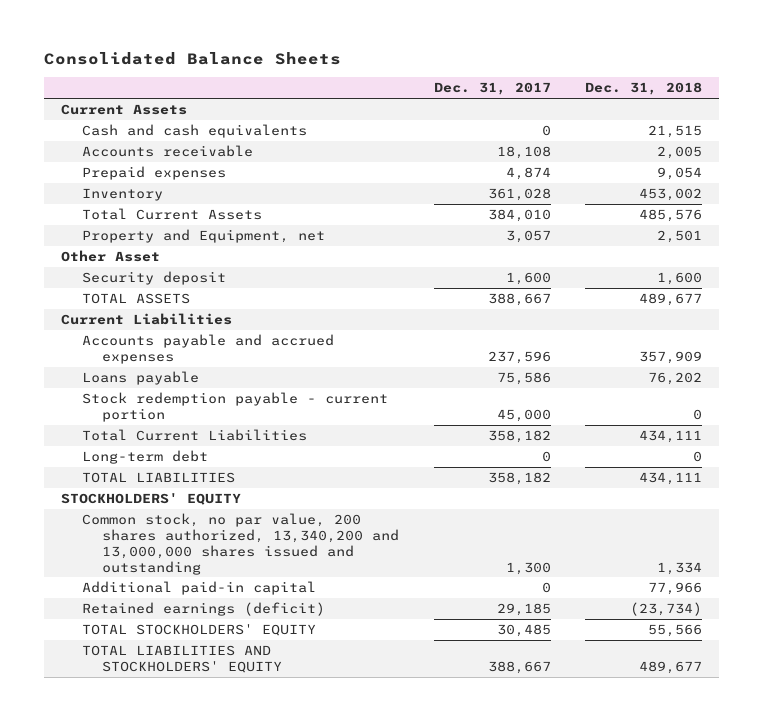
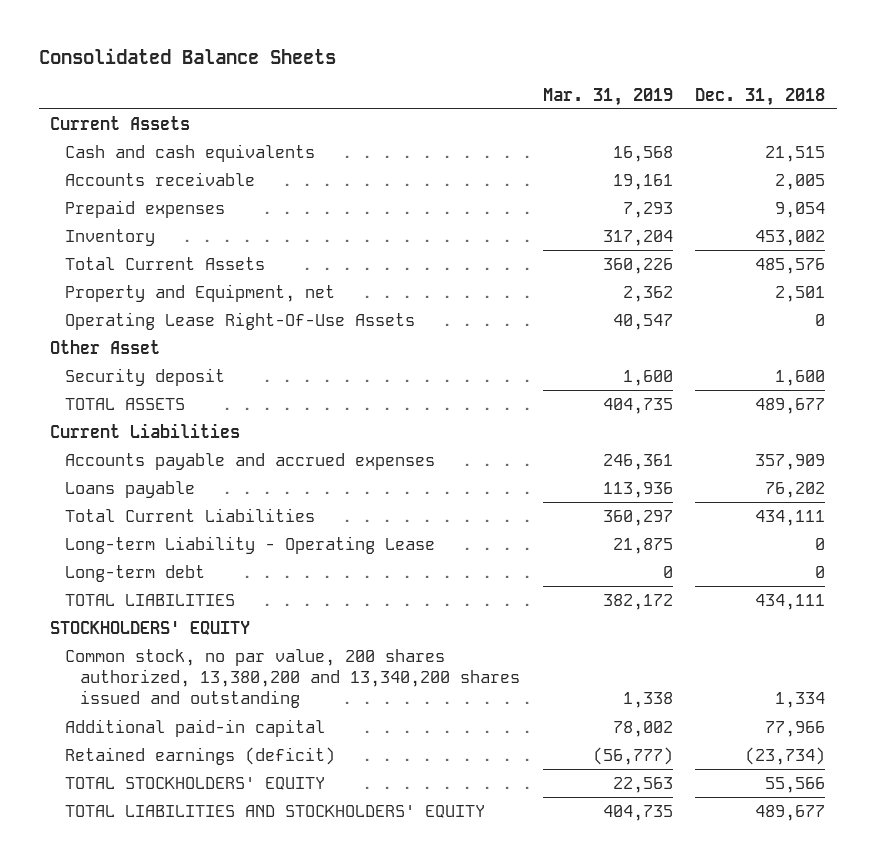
[433,82,551,96] Dec. 31, 2017 -> none
none -> [542,87,673,106] Mar. 31, 2019
none -> [65,311,416,330] Operating Lease Right-Of-Use Assets
[81,392,388,422] Stock redemption payable - current portion -> none
none -> [65,535,436,554] Long-term Liability - Operating Lease
[81,513,400,575] Common stock, no par value, 200 shares authorized, 13,340,200 and 13,000,000 shares issued and outstanding -> [65,648,521,709] Common stock, no par value, 200 shares authorized, 13,380,200 and 13,340,200 shares issued and outstanding

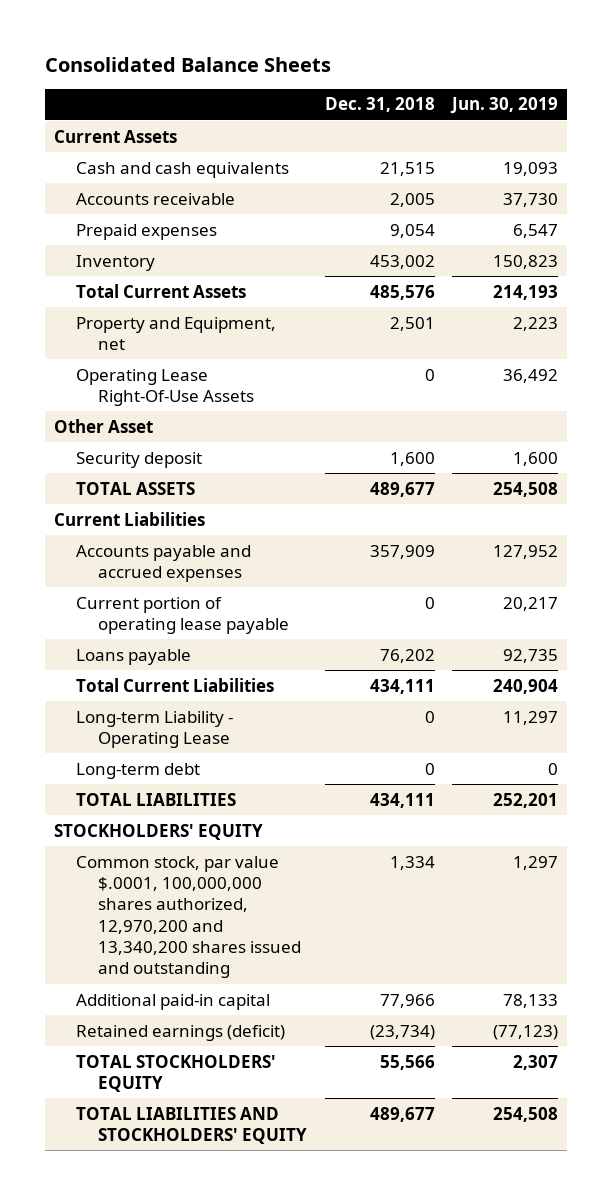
[542,87,673,106] Mar. 31, 2019 -> none
none -> [450,97,559,115] Jun. 30, 2019
none -> [75,596,290,635] Current portion of operating lease payable
[65,648,521,709] Common stock, no par value, 200 shares authorized, 13,380,200 and 13,340,200 shares issued and outstanding -> [75,855,302,979] Common stock, par value $.0001, 100,000,000 shares authorized, 12,970,200 and 13,340,200 shares issued and outstanding

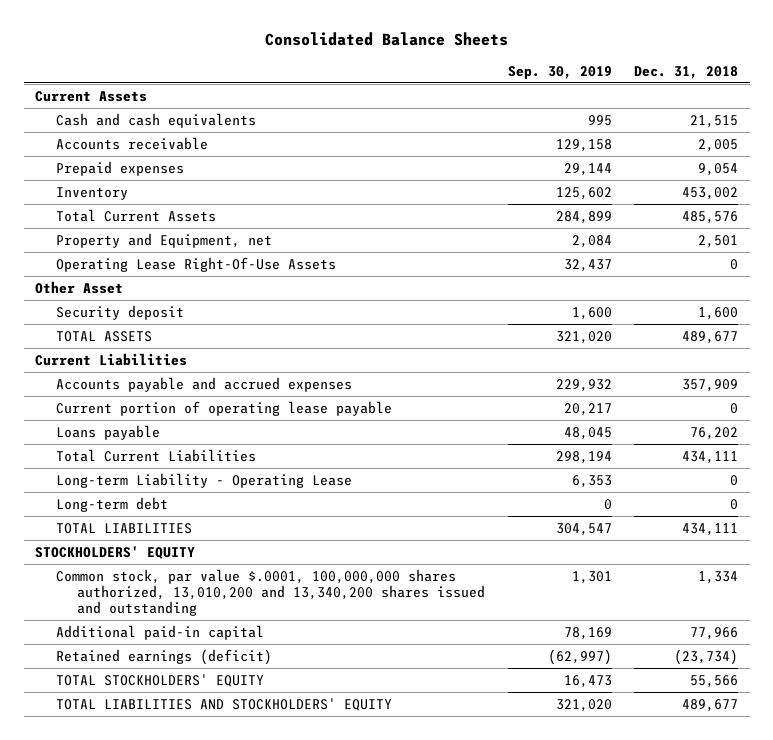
[450,97,559,115] Jun. 30, 2019 -> none
none -> [507,65,612,79] Sep. 30, 2019
[75,855,302,979] Common stock, par value $.0001, 100,000,000 shares authorized, 12,970,200 and 13,340,200 shares issued and outstanding -> [55,568,485,617] Common stock, par value $.0001, 100,000,000 shares authorized, 13,010,200 and 13,340,200 shares issued and outstanding

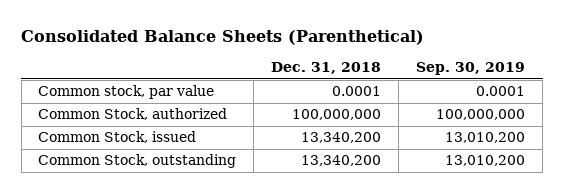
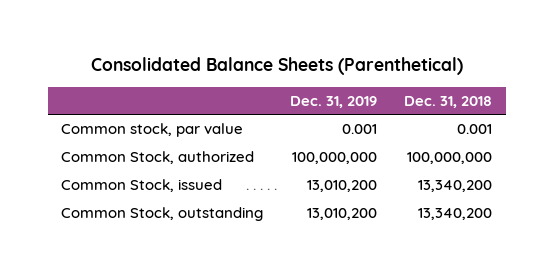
[416,62,526,76] Sep. 30, 2019 -> none
none -> [290,95,378,108] Dec. 31, 2019
[332,86,382,97] 0.0001 -> [457,124,493,135] 0.001

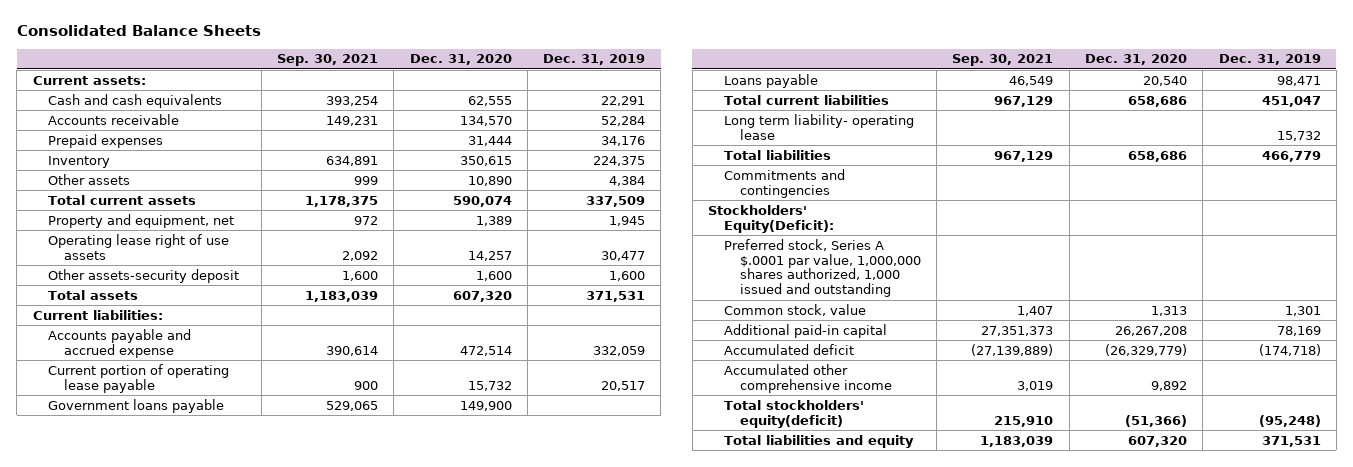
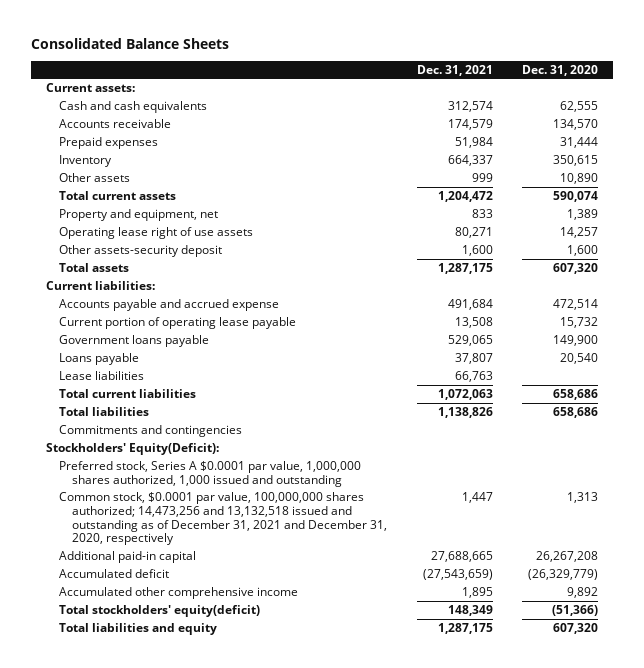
[276,54,378,67] Sep. 30, 2021 -> none
[543,54,646,66] Dec. 31, 2019 -> none
none -> [416,64,493,76] Dec. 31, 2021
none -> [58,370,144,380] Lease liabilities
[723,113,914,140] Long term liability- operating lease -> none
[723,238,921,298] Preferred stock, Series A $.0001 par value, 1,000,000 shares authorized, 1,000 issued and outstanding -> [58,460,361,487] Preferred stock, Series A $0.0001 par value, 1,000,000 shares authorized, 1,000 issued and outstanding
[723,303,866,316] Common stock, value -> [58,491,387,546] Common stock, $0.0001 par value, 100,000,000 shares authorized; 14,473,256 and 13,132,518 issued and outstanding as of December 31, 2021 and December 31, 2020, respectively

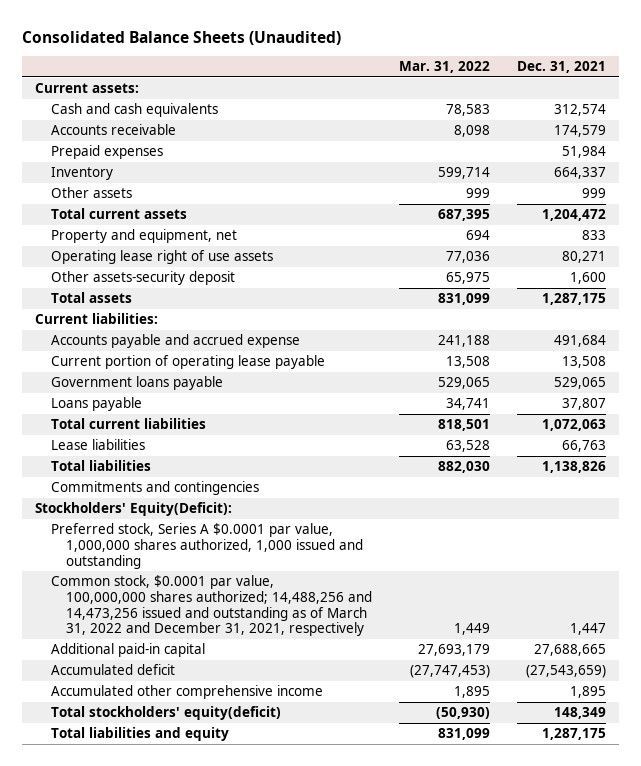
[30,38,229,50] Consolidated Balance Sheets -> [22,30,342,45] Consolidated Balance Sheets (Unaudited)
[522,64,599,76] Dec. 31, 2020 -> none
none -> [398,61,490,74] Mar. 31, 2022
[58,370,144,380] Lease liabilities -> [50,439,145,451] Lease liabilities
[58,491,387,546] Common stock, $0.0001 par value, 100,000,000 shares authorized; 14,473,256 and 13,132,518 issued and outstanding as of December 31, 2021 and December 31, 2020, respectively -> [50,575,372,637] Common stock, $0.0001 par value, 100,000,000 shares authorized; 14,488,256 and 14,473,256 issued and outstanding as of March 31, 2022 and December 31, 2021, respectively

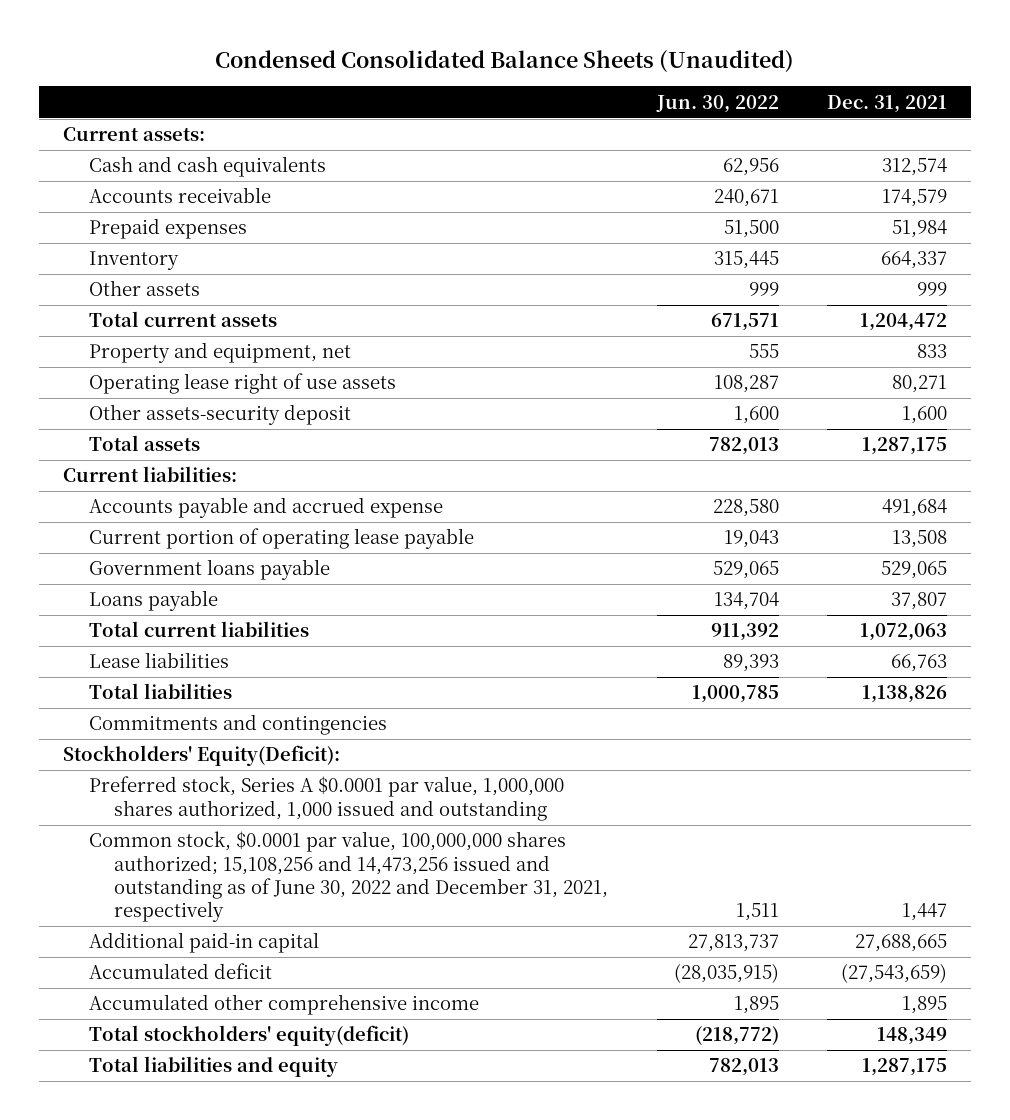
[22,30,342,45] Consolidated Balance Sheets (Unaudited) -> [215,49,795,73] Condensed Consolidated Balance Sheets (Unaudited)
[398,61,490,74] Mar. 31, 2022 -> none
none -> [655,94,779,113] Jun. 30, 2022
[50,575,372,637] Common stock, $0.0001 par value, 100,000,000 shares authorized; 14,488,256 and 14,473,256 issued and outstanding as of March 31, 2022 and December 31, 2021, respectively -> [88,831,609,922] Common stock, $0.0001 par value, 100,000,000 shares authorized; 15,108,256 and 14,473,256 issued and outstanding as of June 30, 2022 and December 31, 2021, respectively

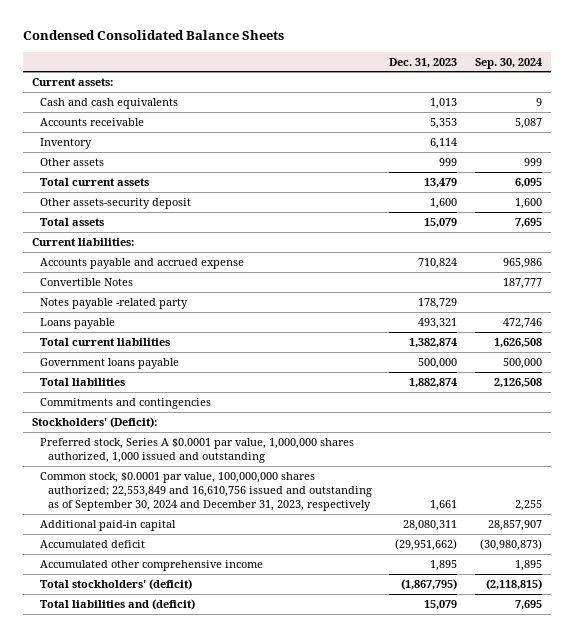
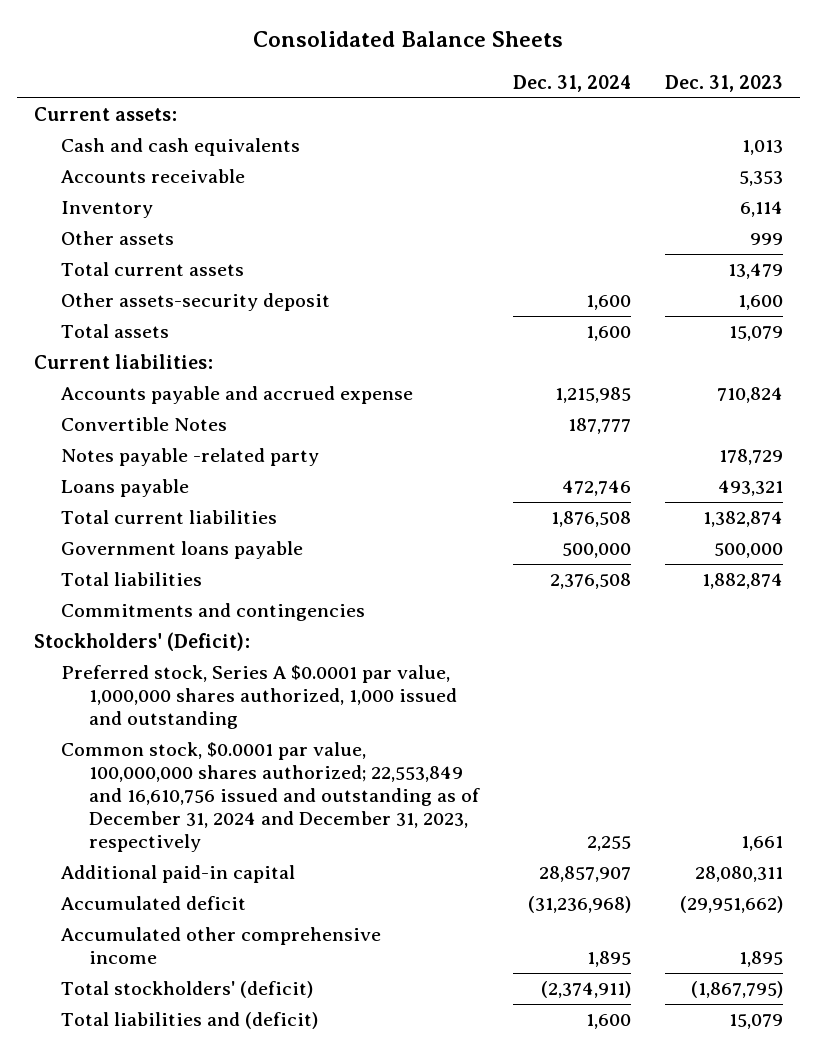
[22,30,284,41] Condensed Consolidated Balance Sheets -> [253,31,564,48] Consolidated Balance Sheets
[474,57,542,69] Sep. 30, 2024 -> none
none -> [512,74,631,92] Dec. 31, 2024
[39,471,372,511] Common stock, $0.0001 par value, 100,000,000 shares authorized; 22,553,849 and 16,610,756 issued and outstanding as of September 30, 2024 and December 31, 2023, respectively -> [61,742,480,852] Common stock, $0.0001 par value, 100,000,000 shares authorized; 22,553,849 and 16,610,756 issued and outstanding as of December 31, 2024 and December 31, 2023, respectively

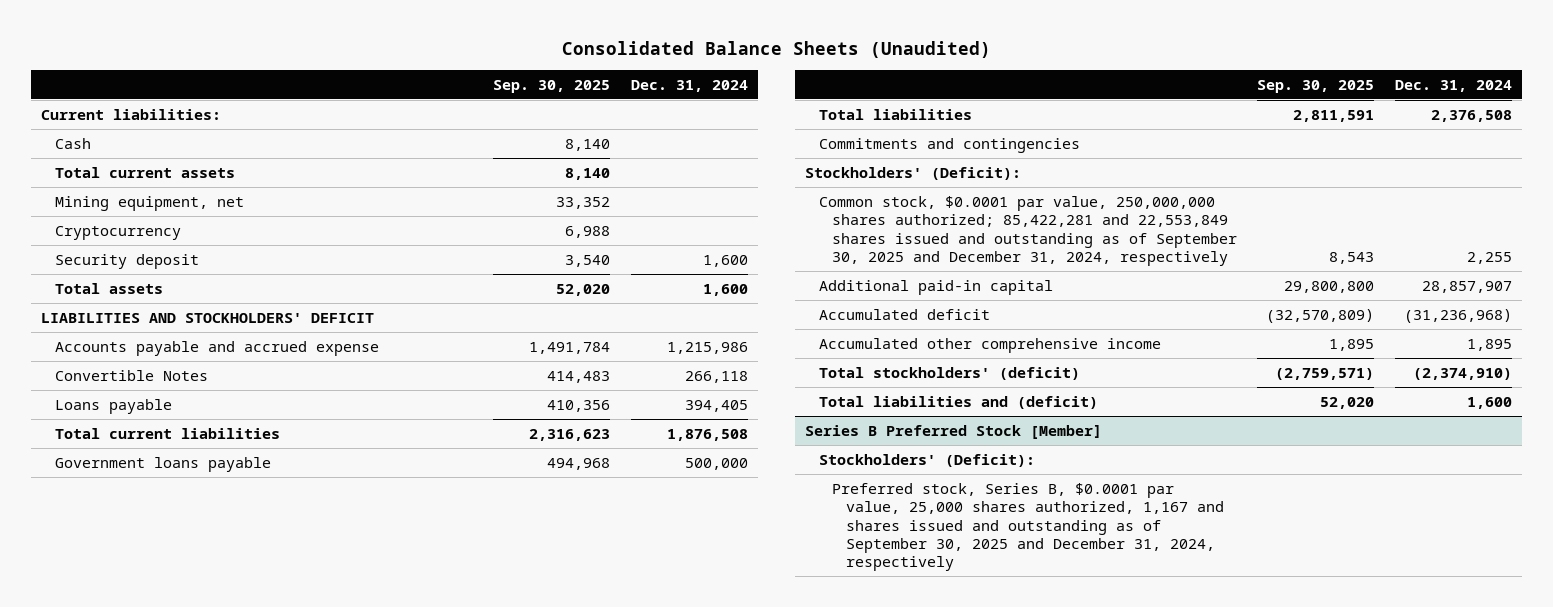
[253,31,564,48] Consolidated Balance Sheets -> [561,40,991,58] Consolidated Balance Sheets (Unaudited)
[664,74,783,92] Dec. 31, 2023 -> none
none -> [493,79,611,93] Sep. 30, 2025
[33,107,177,122] Current assets: -> none
[61,138,301,157] Cash and cash equivalents -> none
[61,169,246,184] Accounts receivable -> none
[61,201,154,219] Inventory -> none
[61,231,175,246] Other assets -> none
[33,354,213,370] Current liabilities: -> [41,108,222,120] Current liabilities:
none -> [54,137,91,149] Cash
none -> [54,195,244,211] Mining equipment, net
none -> [54,225,181,240] Cryptocurrency
[61,293,331,312] Other assets-security deposit -> [54,253,199,269] Security deposit
[61,448,320,467] Notes payable -related party -> none
none -> [41,312,375,323] LIABILITIES AND STOCKHOLDERS' DEFICIT
[554,387,631,404] 1,215,985 -> [666,341,748,354] 1,215,986
[567,418,631,435] 187,777 -> [684,370,748,383] 266,118
[561,480,631,497] 472,746 -> [684,399,748,412] 394,405
[61,665,457,730] Preferred stock, Series A $0.0001 par value, 1,000,000 shares authorized, 1,000 issued and outstanding -> none
[61,742,480,852] Common stock, $0.0001 par value, 100,000,000 shares authorized; 22,553,849 and 16,610,756 issued and outstanding as of December 31, 2024 and December 31, 2023, respectively -> [818,195,1238,267] Common stock, $0.0001 par value, 250,000,000 shares authorized; 85,422,281 and 22,553,849 shares issued and outstanding as of September 30, 2025 and December 31, 2024, respectively
[540,981,631,999] (2,374,911) -> [1412,367,1512,380] (2,374,910)
none -> [805,424,1103,439] Series B Preferred Stock [Member]
none -> [818,453,1035,467] Stockholders' (Deficit):
none -> [832,482,1224,572] Preferred stock, Series B, $0.0001 par value, 25,000 shares authorized, 1,167 and shares issued and outstanding as of September 30, 2025 and December 31, 2024, respectively

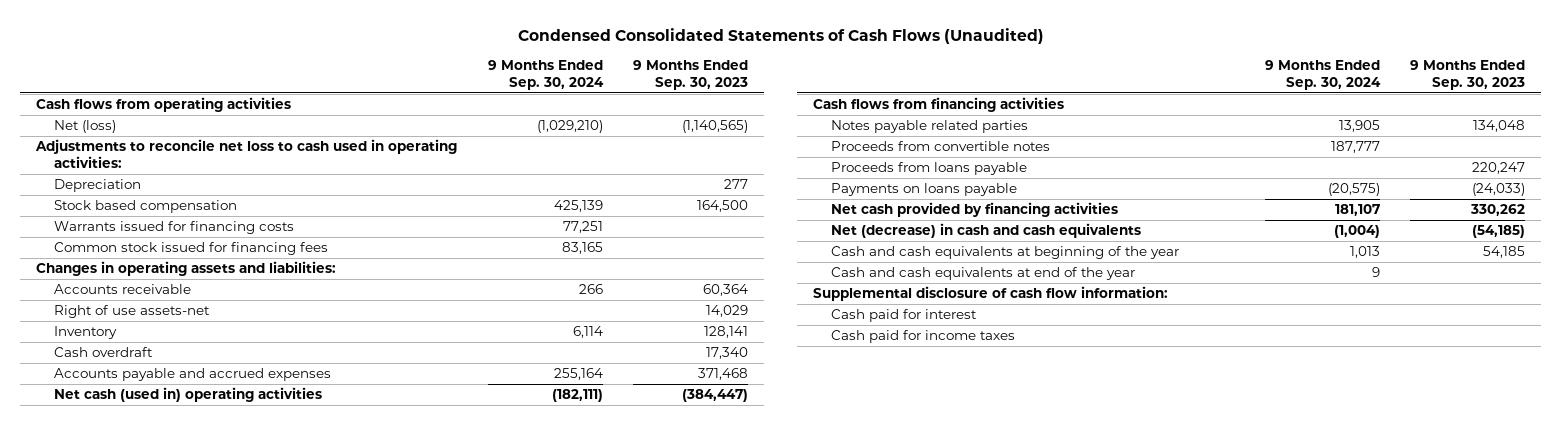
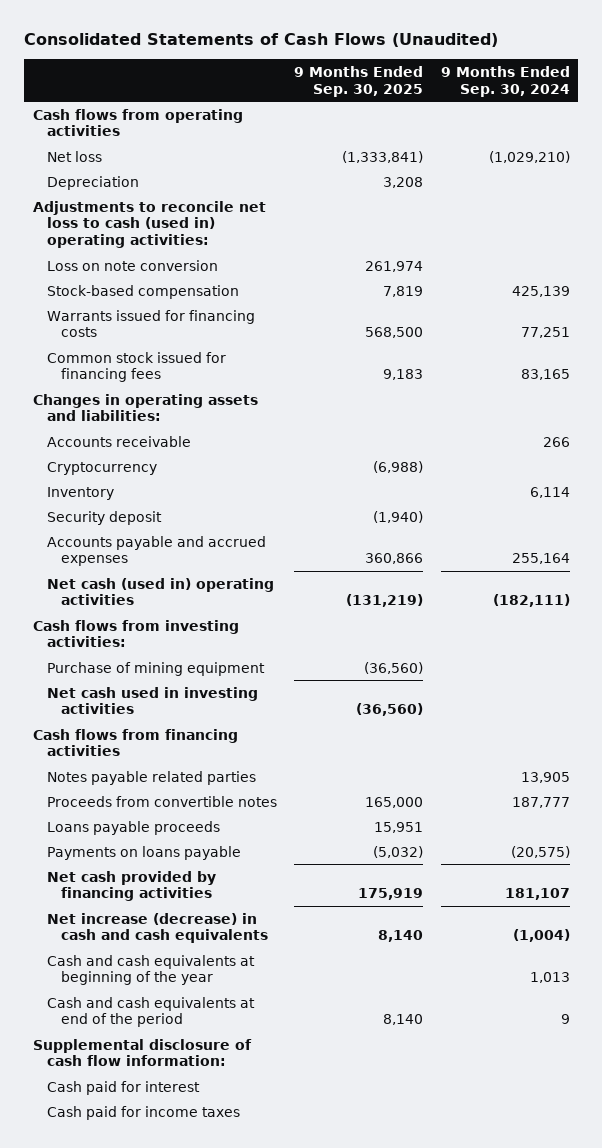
[517,28,1044,45] Condensed Consolidated Statements of Cash Flows (Unaudited) -> [23,33,498,48] Consolidated Statements of Cash Flows (Unaudited)
[633,60,749,90] 9 Months Ended Sep. 30, 2023 -> none
none -> [294,65,424,97] 9 Months Ended Sep. 30, 2025
[34,139,457,169] Adjustments to reconcile net loss to cash used in operating activities: -> none
[53,120,116,134] Net (loss) -> [46,150,102,162] Net loss
none -> [32,200,266,249] Adjustments to reconcile net loss to cash (used in) operating activities:
none -> [46,259,218,271] Loss on note conversion
[53,200,237,214] Stock based compensation -> [46,284,239,299] Stock-based compensation
[53,305,210,319] Right of use assets-net -> none
none -> [46,461,157,475] Cryptocurrency
[53,347,153,358] Cash overdraft -> none
none -> [46,510,162,525] Security deposit
none -> [32,619,239,648] Cash flows from investing activities:
none -> [46,661,265,676] Purchase of mining equipment
none -> [46,686,258,715] Net cash used in investing activities
[830,162,1027,176] Proceeds from loans payable -> [46,820,220,835] Loans payable proceeds
[830,223,1141,239] Net (decrease) in cash and cash equivalents -> [46,912,268,944] Net increase (decrease) in cash and cash equivalents
[830,267,1135,281] Cash and cash equivalents at end of the year -> [46,996,255,1028] Cash and cash equivalents at end of the period

